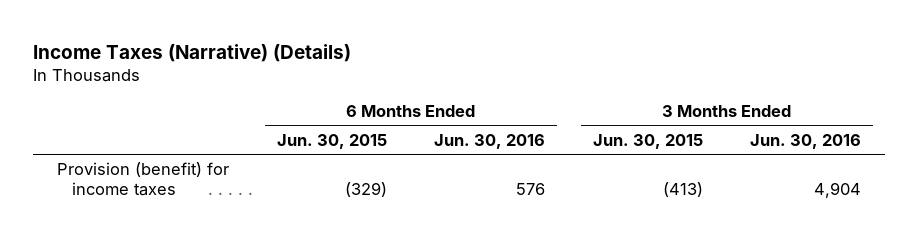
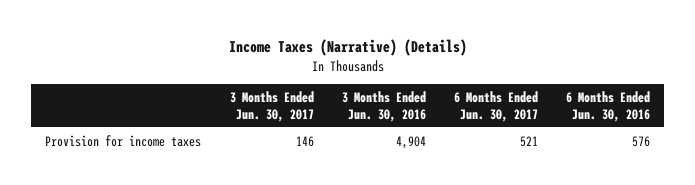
[276,133,387,149] Jun. 30, 2015 -> none
[592,133,703,149] Jun. 30, 2015 -> none
none -> [229,90,314,122] 3 Months Ended Jun. 30, 2017
none -> [453,90,538,122] 6 Months Ended Jun. 30, 2017
[57,162,230,197] Provision (benefit) for income taxes -> [45,134,202,147] Provision for income taxes

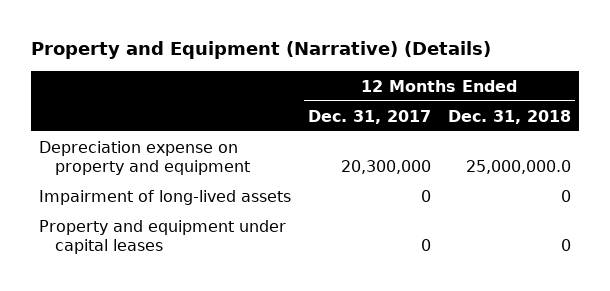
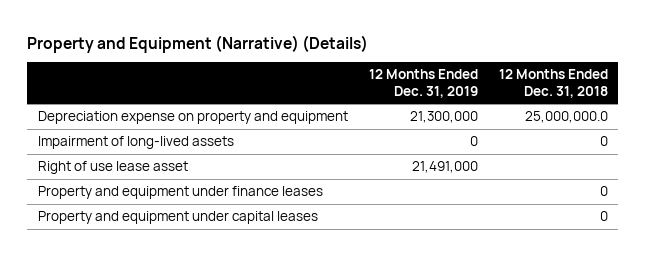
[307,109,431,124] Dec. 31, 2017 -> none
none -> [368,69,478,98] 12 Months Ended Dec. 31, 2019
none -> [37,161,188,175] Right of use lease asset
none -> [37,186,323,200] Property and equipment under finance leases

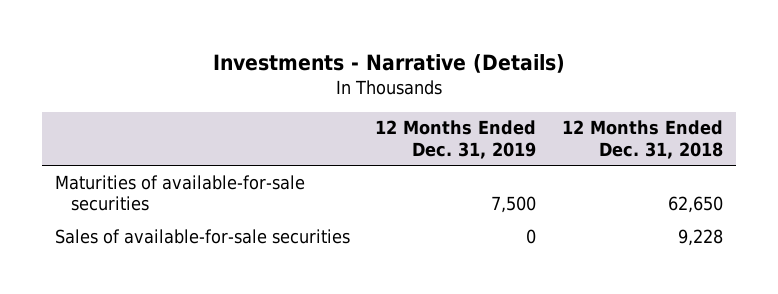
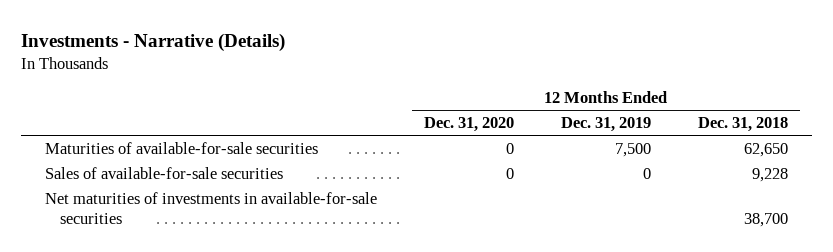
none -> [423,117,514,133] Dec. 31, 2020
none -> [44,191,377,224] Net maturities of investments in available-for-sale securities

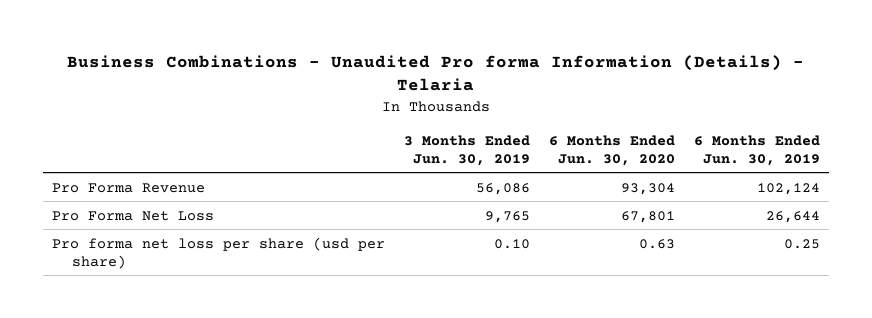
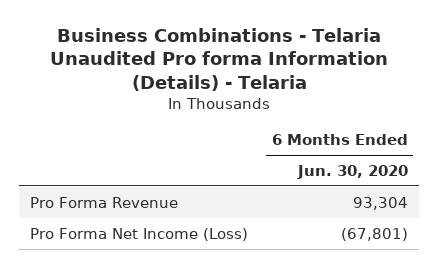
[67,54,805,92] Business Combinations - Unaudited Pro forma Information (Details) - Telaria -> [49,27,388,91] Business Combinations - Telaria Unaudited Pro forma Information (Details) - Telaria
[404,134,531,166] 3 Months Ended Jun. 30, 2019 -> none
[693,134,820,166] 6 Months Ended Jun. 30, 2019 -> none
[52,236,386,269] Pro forma net loss per share (usd per share) -> none
[52,210,215,221] Pro Forma Net Loss -> [30,227,249,241] Pro Forma Net Income (Loss)
[620,210,675,223] 67,801 -> [340,227,408,241] (67,801)

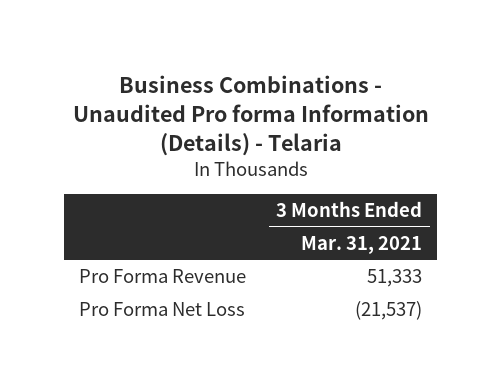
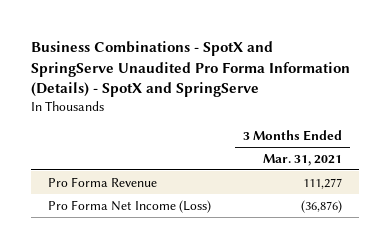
[72,74,429,156] Business Combinations - Unaudited Pro forma Information (Details) - Telaria -> [31,40,351,98] Business Combinations - SpotX and SpringServe Unaudited Pro Forma Information (Details) - SpotX and SpringServe
[367,269,423,288] 51,333 -> [303,177,343,189] 111,277
[79,302,246,317] Pro Forma Net Loss -> [47,199,211,213] Pro Forma Net Income (Loss)
[355,301,423,321] (21,537) -> [301,199,343,213] (36,876)

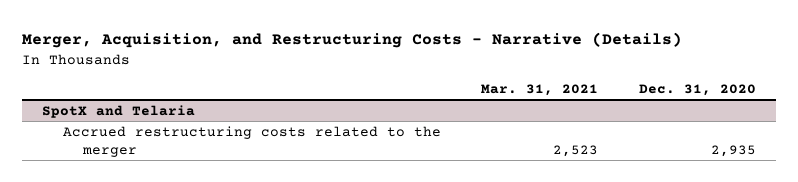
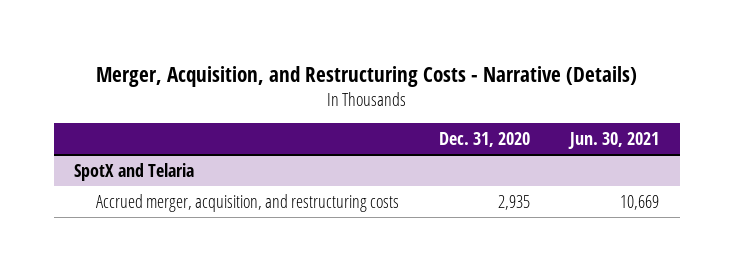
[481,84,599,97] Mar. 31, 2021 -> none
none -> [568,132,660,150] Jun. 30, 2021
[62,125,441,157] Accrued restructuring costs related to the merger -> [95,193,399,212] Accrued merger, acquisition, and restructuring costs

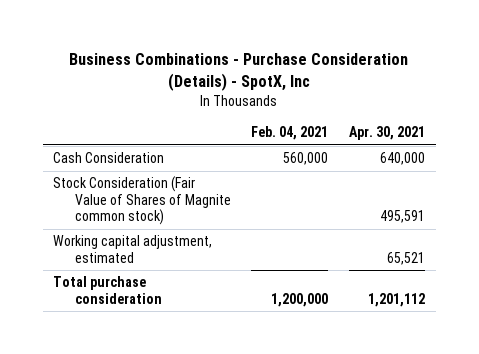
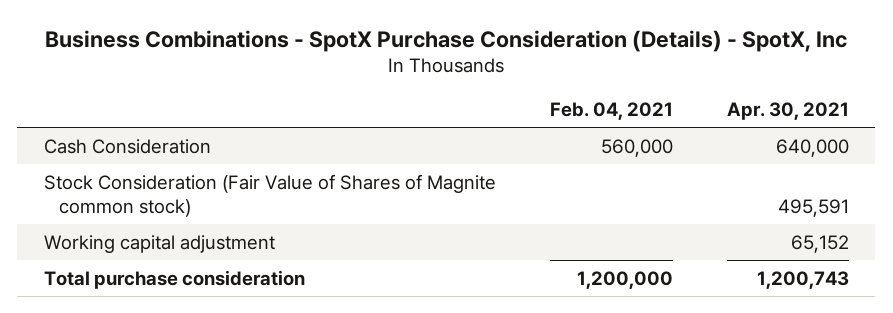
[69,52,409,91] Business Combinations - Purchase Consideration (Details) - SpotX, Inc -> [45,29,848,52] Business Combinations - SpotX Purchase Consideration (Details) - SpotX, Inc
[53,235,213,263] Working capital adjustment, estimated -> [44,234,276,253] Working capital adjustment
[387,251,426,265] 65,521 -> [790,234,849,253] 65,152
[368,292,426,307] 1,201,112 -> [756,270,849,289] 1,200,743

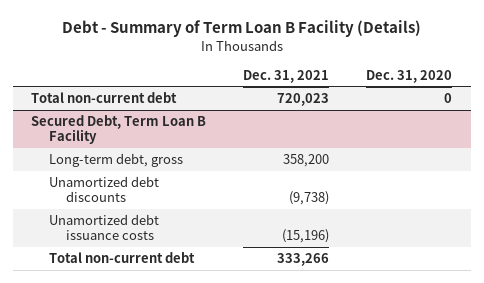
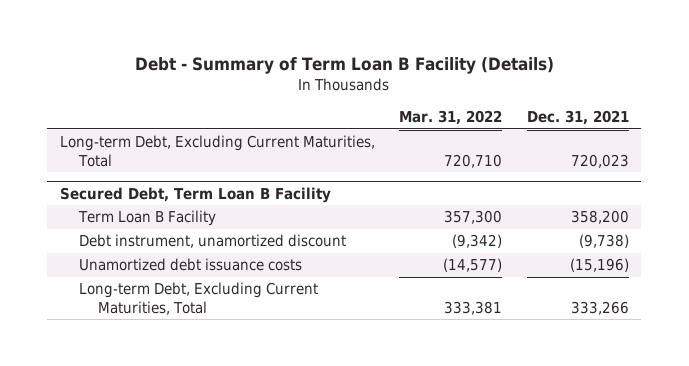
[366,69,453,83] Dec. 31, 2020 -> none
none -> [399,110,503,126] Mar. 31, 2022
[31,92,178,104] Total non-current debt -> [59,135,375,167] Long-term Debt, Excluding Current Maturities, Total
[48,153,183,168] Long-term debt, gross -> [77,210,216,227] Term Loan B Facility
[48,176,159,203] Unamortized debt discounts -> [78,234,346,249] Debt instrument, unamortized discount
[48,252,195,264] Total non-current debt -> [78,282,318,315] Long-term Debt, Excluding Current Maturities, Total

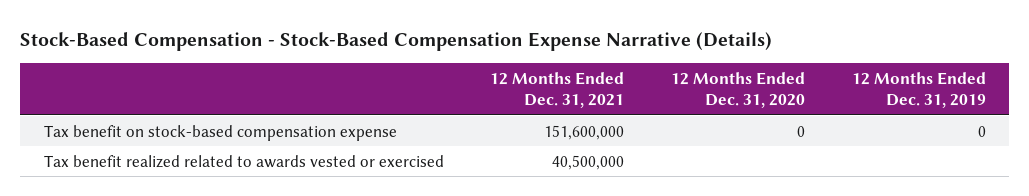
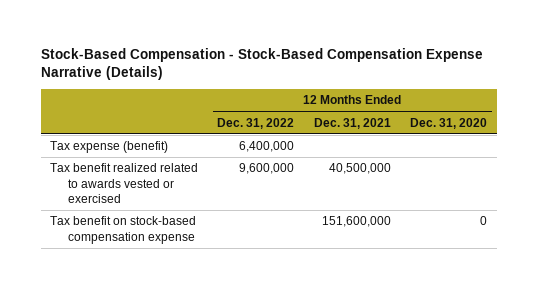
[851,71,986,108] 12 Months Ended Dec. 31, 2019 -> none
none -> [217,117,295,129] Dec. 31, 2022
none -> [50,141,169,154] Tax expense (benefit)
[43,124,397,141] Tax benefit on stock-based compensation expense -> [50,216,197,244] Tax benefit on stock-based compensation expense

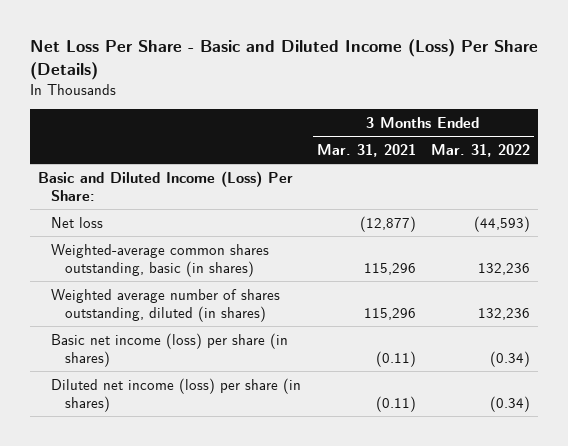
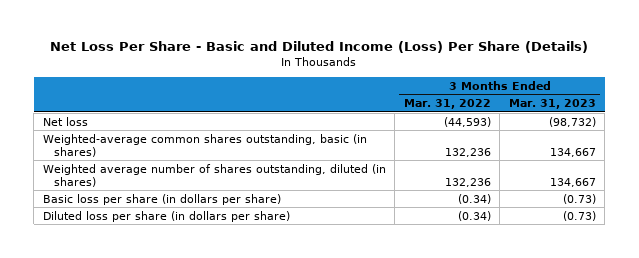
[316,143,416,157] Mar. 31, 2021 -> none
none -> [508,99,596,110] Mar. 31, 2023
[37,170,293,201] Basic and Diluted Income (Loss) Per Share: -> none
[51,332,289,367] Basic net income (loss) per share (in shares) -> [42,193,281,205] Basic loss per share (in dollars per share)
[51,377,302,412] Diluted net income (loss) per share (in shares) -> [42,210,290,222] Diluted loss per share (in dollars per share)

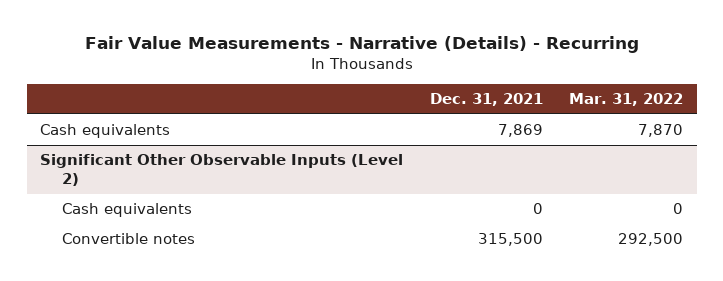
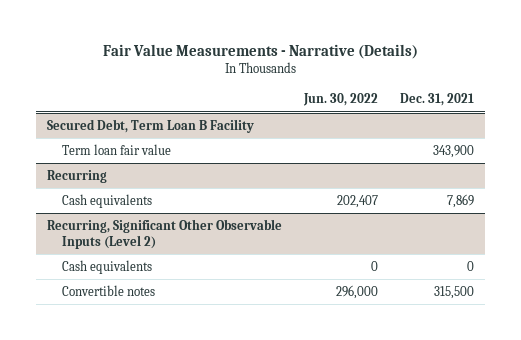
[84,36,639,54] Fair Value Measurements - Narrative (Details) - Recurring -> [102,44,418,60] Fair Value Measurements - Narrative (Details)
[569,93,684,107] Mar. 31, 2022 -> none
none -> [303,93,379,107] Jun. 30, 2022
none -> [47,119,255,134] Secured Debt, Term Loan B Facility
none -> [61,144,171,156] Term loan fair value
none -> [47,170,108,184] Recurring
[40,154,404,186] Significant Other Observable Inputs (Level 2) -> [47,219,283,249] Recurring, Significant Other Observable Inputs (Level 2)

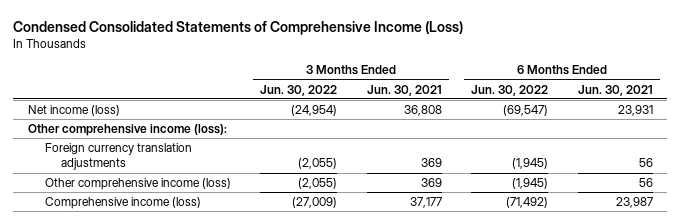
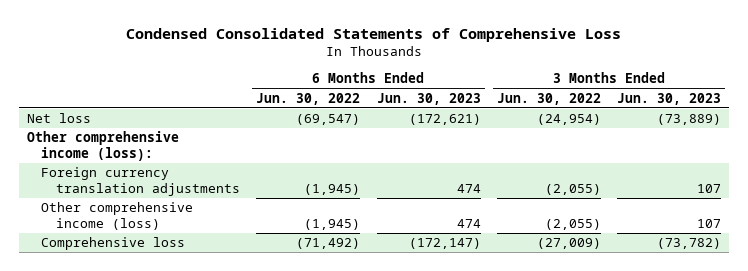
[13,20,464,35] Condensed Consolidated Statements of Comprehensive Income (Loss) -> [125,27,621,42] Condensed Consolidated Statements of Comprehensive Loss
[366,84,442,96] Jun. 30, 2021 -> none
[577,84,653,96] Jun. 30, 2021 -> none
none -> [376,92,481,105] Jun. 30, 2023
none -> [616,92,721,105] Jun. 30, 2023
[27,105,120,117] Net income (loss) -> [26,113,91,124] Net loss
[44,197,201,210] Comprehensive income (loss) -> [41,237,186,251] Comprehensive loss

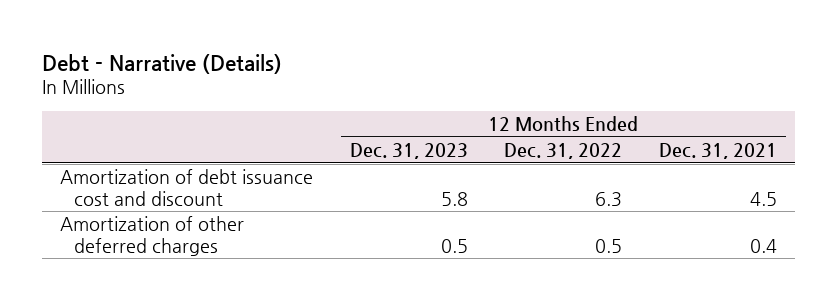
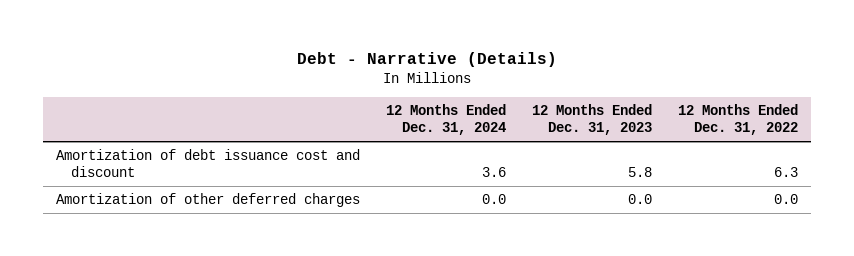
[658,143,777,160] Dec. 31, 2021 -> none
none -> [385,104,506,136] 12 Months Ended Dec. 31, 2024
[440,238,468,253] 0.5 -> [627,194,652,205] 0.0
[595,238,623,253] 0.5 -> [773,194,798,205] 0.0

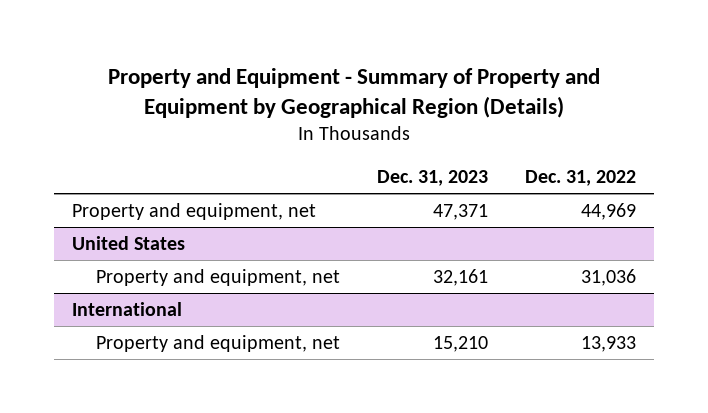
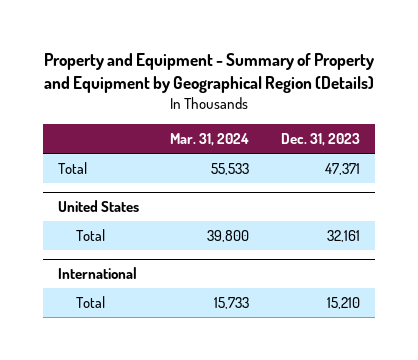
[524,169,636,186] Dec. 31, 2022 -> none
none -> [170,132,250,146] Mar. 31, 2024
[72,203,317,221] Property and equipment, net -> [58,162,88,175] Total
[96,269,341,287] Property and equipment, net -> [76,229,106,242] Total
[96,335,341,353] Property and equipment, net -> [76,296,106,309] Total

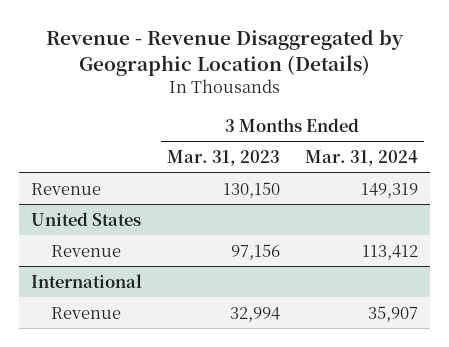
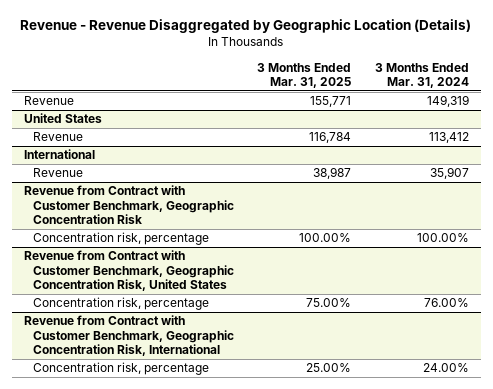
[167,149,281,166] Mar. 31, 2023 -> none
none -> [257,62,352,88] 3 Months Ended Mar. 31, 2025
none -> [23,185,234,225] Revenue from Contract with Customer Benchmark, Geographic Concentration Risk
none -> [32,232,209,246] Concentration risk, percentage
none -> [23,250,234,292] Revenue from Contract with Customer Benchmark, Geographic Concentration Risk, United States
none -> [32,297,209,311] Concentration risk, percentage
none -> [23,315,234,357] Revenue from Contract with Customer Benchmark, Geographic Concentration Risk, International
none -> [32,362,209,376] Concentration risk, percentage

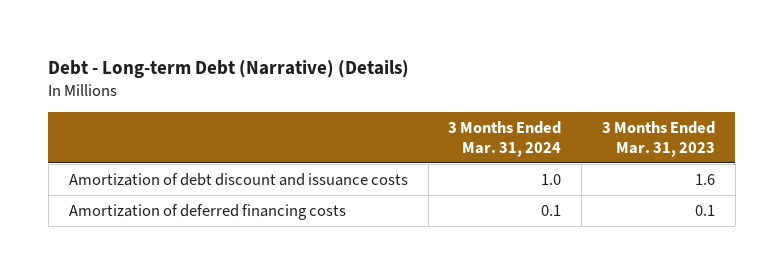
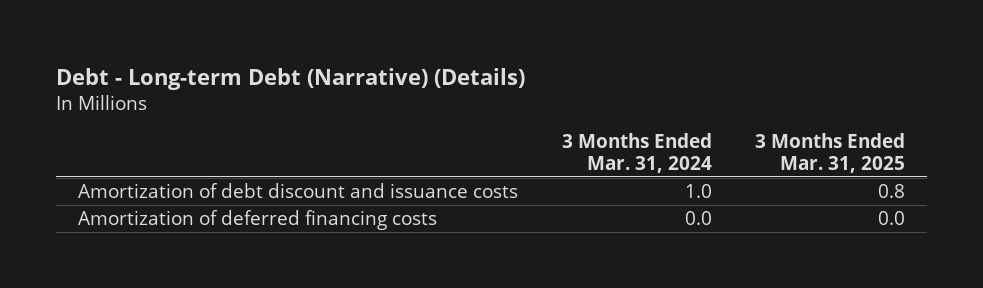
[602,121,716,157] 3 Months Ended Mar. 31, 2023 -> none
none -> [755,133,906,173] 3 Months Ended Mar. 31, 2025
[541,205,562,217] 0.1 -> [684,210,712,225] 0.0

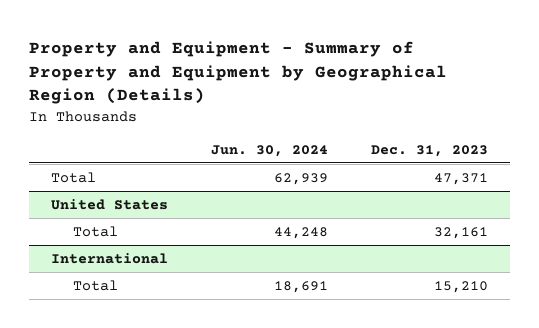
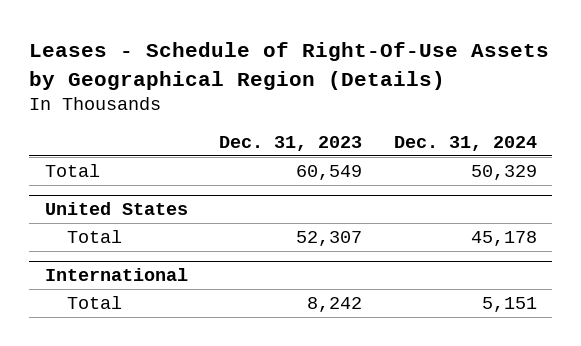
[29,41,448,105] Property and Equipment - Summary of Property and Equipment by Geographical Region (Details) -> [28,42,549,90] Leases - Schedule of Right-Of-Use Assets by Geographical Region (Details)
[211,144,329,157] Jun. 30, 2024 -> none
none -> [393,136,537,152] Dec. 31, 2024
[434,172,489,185] 47,371 -> [296,164,363,180] 60,549
[434,226,489,239] 32,161 -> [296,230,363,246] 52,307
[434,280,489,293] 15,210 -> [307,296,363,312] 8,242

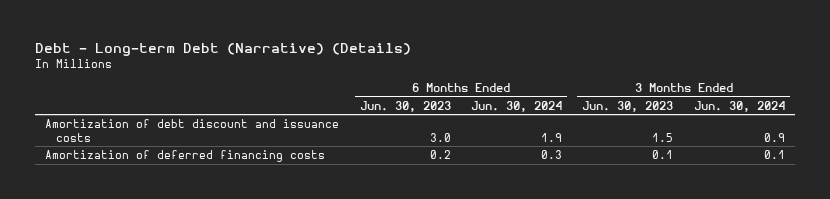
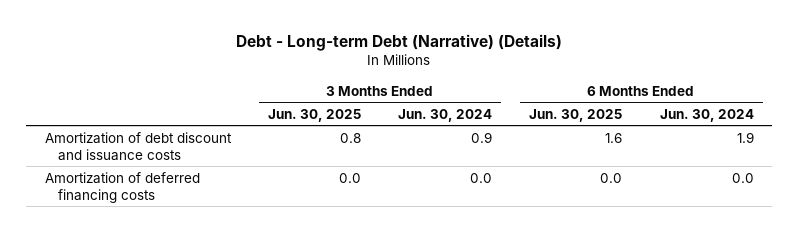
[359,100,451,112] Jun. 30, 2023 -> none
[582,100,674,112] Jun. 30, 2023 -> none
none -> [267,108,361,122] Jun. 30, 2025
none -> [529,108,623,122] Jun. 30, 2025
[541,150,563,160] 0.3 -> [731,172,754,183] 0.0
[763,150,785,160] 0.1 -> [470,172,493,183] 0.0

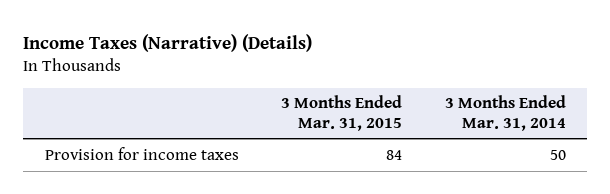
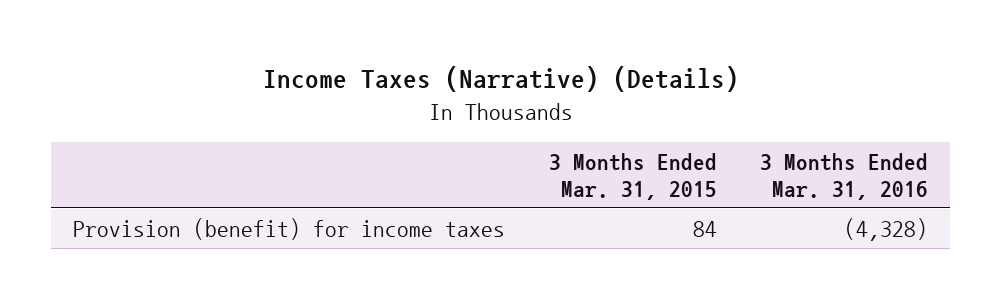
[444,95,566,131] 3 Months Ended Mar. 31, 2014 -> none
none -> [760,152,929,200] 3 Months Ended Mar. 31, 2016
[44,146,239,160] Provision for income taxes -> [73,217,506,240] Provision (benefit) for income taxes

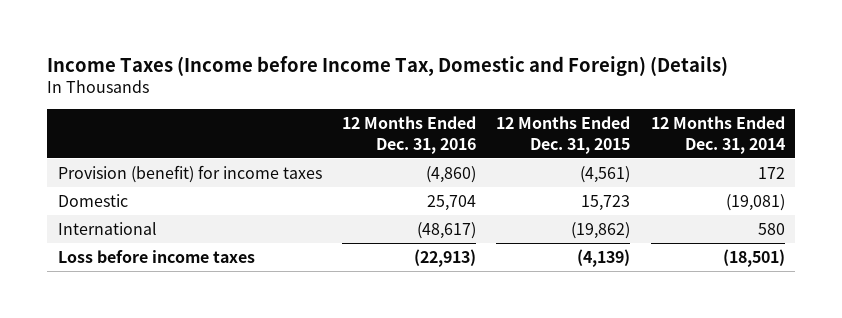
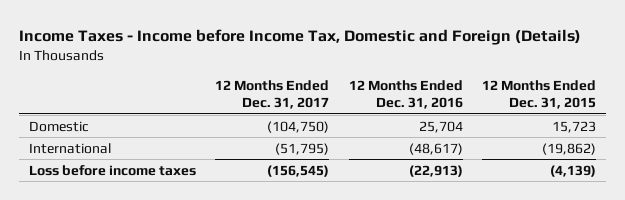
[47,55,729,76] Income Taxes (Income before Income Tax, Domestic and Foreign) (Details) -> [19,28,582,45] Income Taxes - Income before Income Tax, Domestic and Foreign (Details)
[650,116,785,154] 12 Months Ended Dec. 31, 2014 -> none
none -> [215,79,330,110] 12 Months Ended Dec. 31, 2017
[57,164,322,183] Provision (benefit) for income taxes -> none

